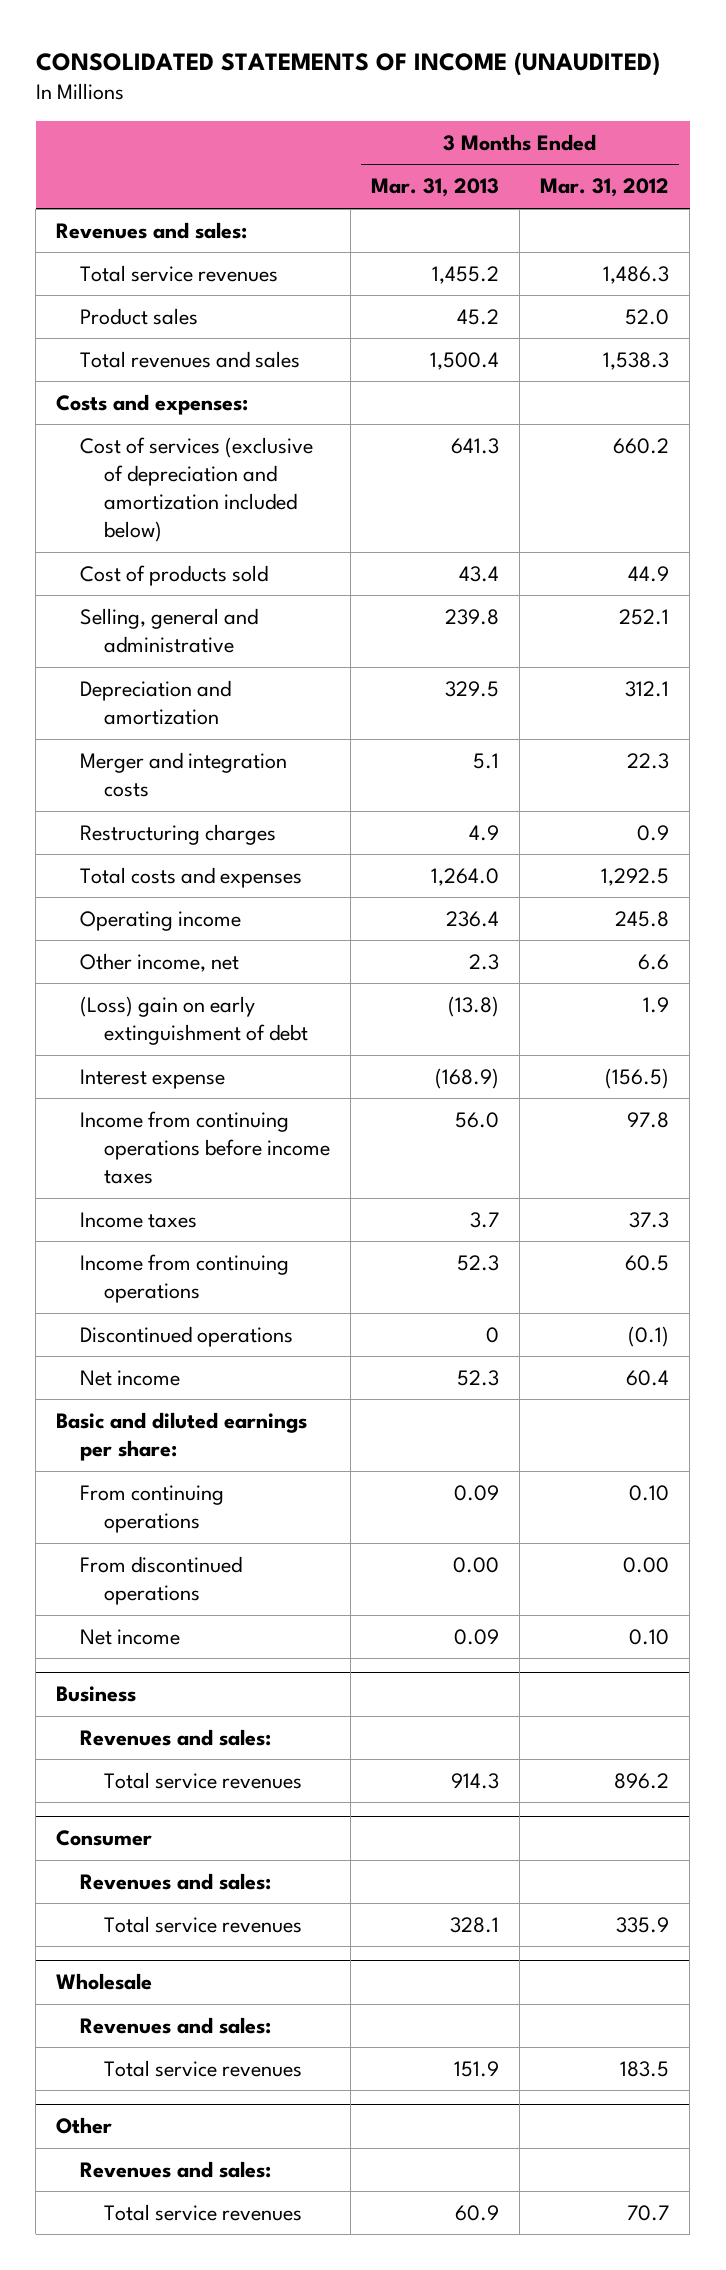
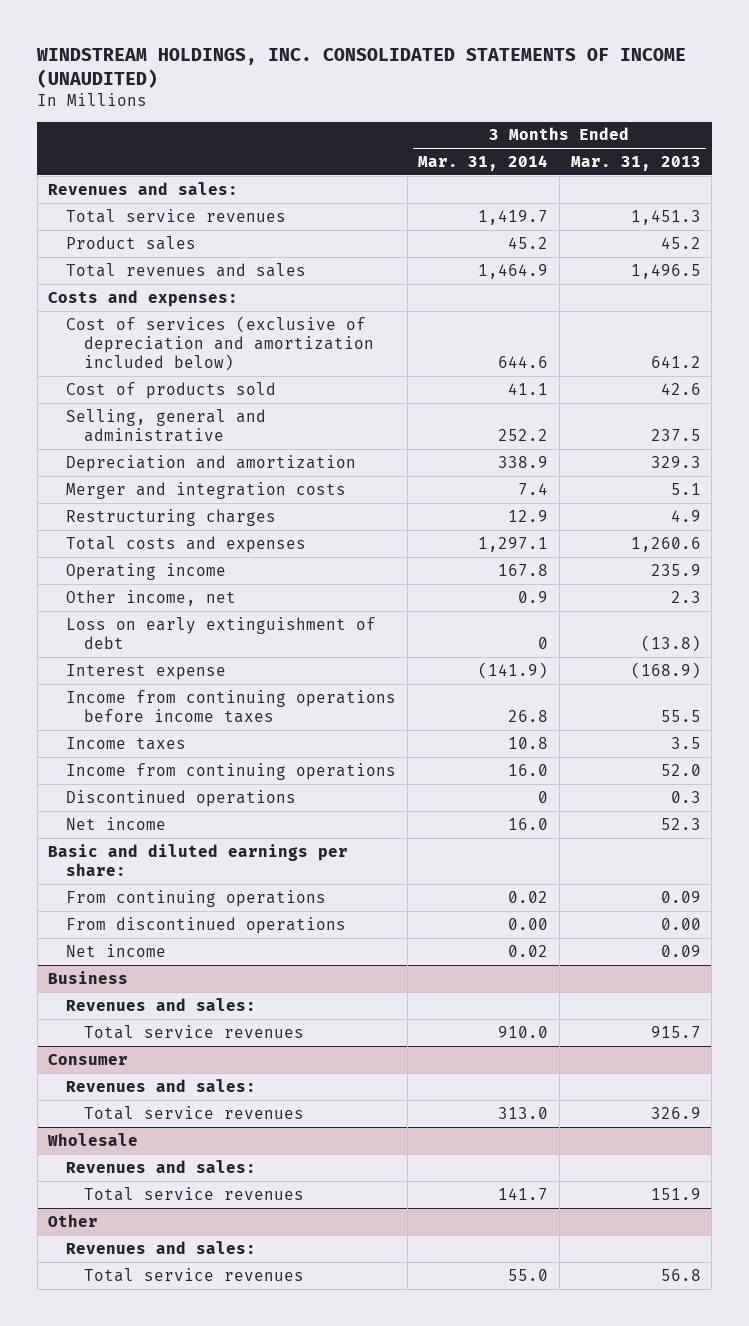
[35,51,660,76] CONSOLIDATED STATEMENTS OF INCOME (UNAUDITED) -> [36,48,687,89] WINDSTREAM HOLDINGS, INC. CONSOLIDATED STATEMENTS OF INCOME (UNAUDITED)
[540,178,670,198] Mar. 31, 2012 -> none
none -> [418,154,549,171] Mar. 31, 2014
[432,265,500,284] 1,455.2 -> [630,209,701,225] 1,451.3
[430,351,500,370] 1,500.4 -> [630,263,701,279] 1,496.5
[451,437,500,454] 641.3 -> [650,355,701,368] 641.2
[459,565,500,582] 43.4 -> [660,382,701,395] 42.6
[445,608,500,625] 239.8 -> [650,428,701,441] 237.5
[445,680,500,697] 329.5 -> [650,455,701,468] 329.3
[431,867,500,886] 1,264.0 -> [630,536,701,552] 1,260.6
[446,910,500,927] 236.4 -> [650,563,701,576] 235.9
[80,995,309,1046] (Loss) gain on early extinguishment of debt -> [66,616,377,649] Loss on early extinguishment of debt
[455,1111,500,1128] 56.0 -> [660,709,701,722] 55.5
[470,1211,500,1228] 3.7 -> [670,736,701,749] 3.5
[457,1254,500,1271] 52.3 -> [660,763,701,776] 52.0
[486,1326,500,1343] 0 -> [670,790,701,803] 0.3
[451,1772,500,1789] 914.3 -> [650,1025,701,1038] 915.7
[450,1916,500,1933] 328.1 -> [650,1106,701,1119] 326.9
[455,2204,500,2221] 60.9 -> [660,1268,701,1281] 56.8

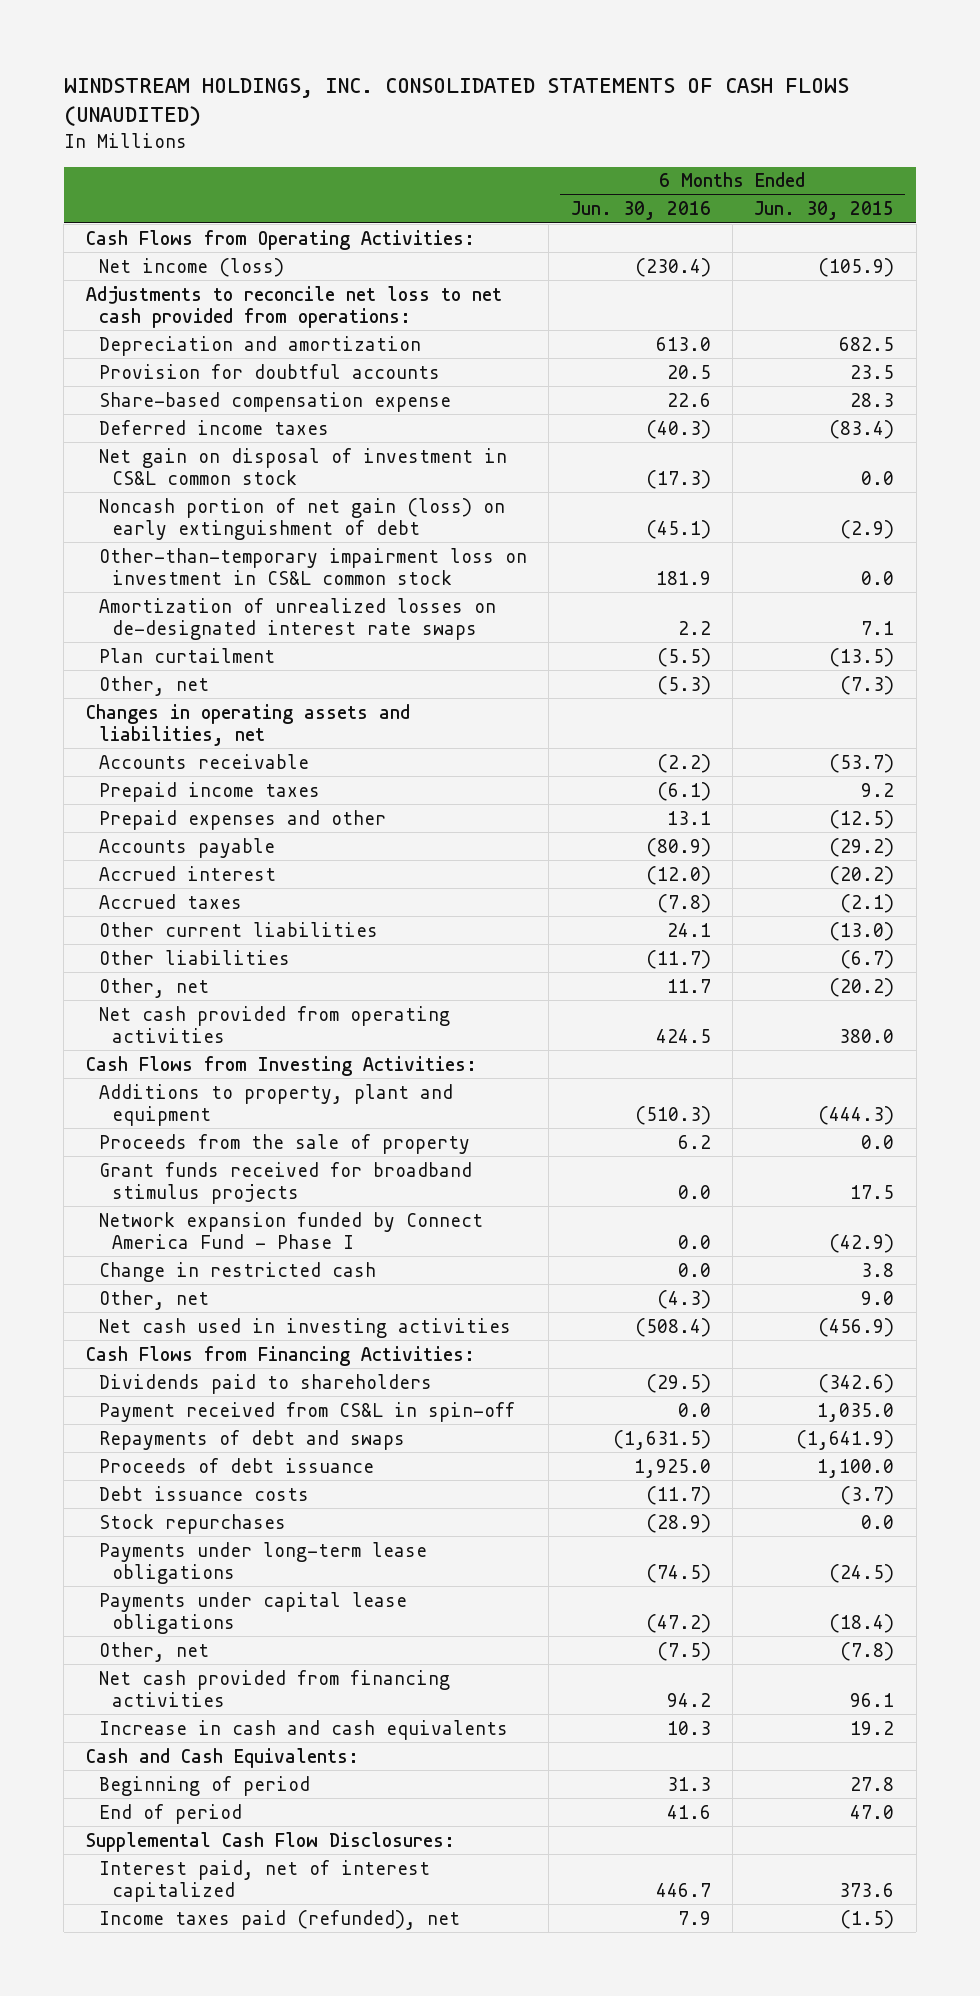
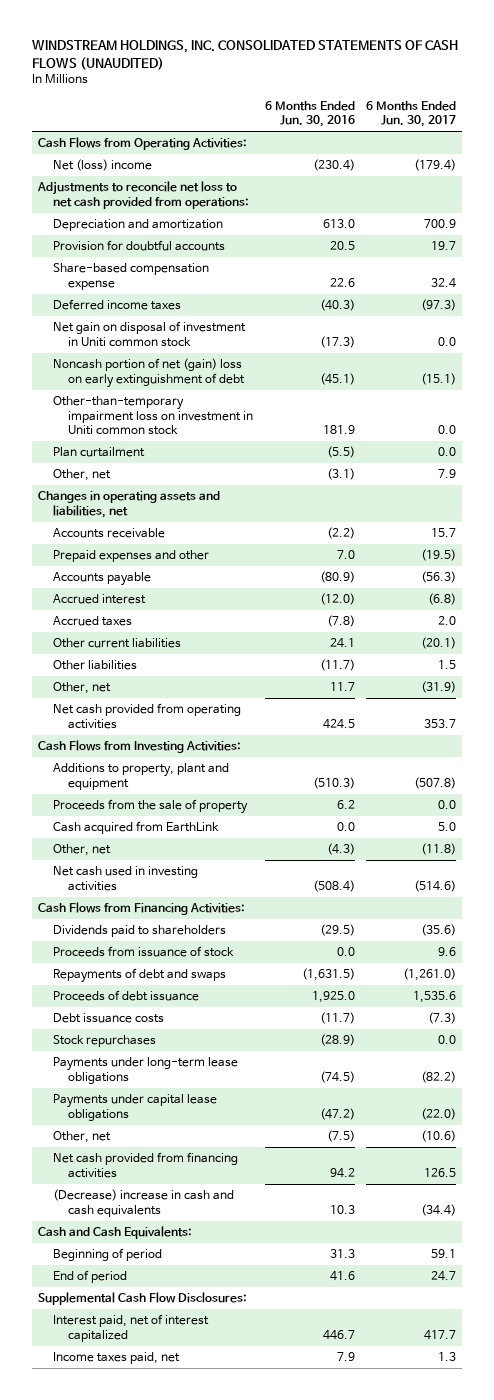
[754,201,895,221] Jun. 30, 2015 -> none
none -> [366,100,457,128] 6 Months Ended Jun. 30, 2017
[99,257,285,277] Net income (loss) -> [52,159,152,172] Net (loss) income
[99,597,497,640] Amortization of unrealized losses on de-designated interest rate swaps -> none
[99,447,508,485] Net gain on disposal of investment in CS&L common stock -> [52,321,246,347] Net gain on disposal of investment in Uniti common stock
[99,497,506,540] Noncash portion of net gain (loss) on early extinguishment of debt -> [52,358,246,388] Noncash portion of net (gain) loss on early extinguishment of debt
[99,547,528,585] Other-than-temporary impairment loss on investment in CS&L common stock -> [52,396,254,436] Other-than-temporary impairment loss on investment in Uniti common stock
[656,675,711,695] (5.3) -> [326,468,355,481] (3.1)
[99,781,321,802] Prepaid income taxes -> none
[666,810,711,825] 13.1 -> [336,550,355,560] 7.0
[99,1161,473,1204] Grant funds received for broadband stimulus projects -> none
[99,1211,484,1249] Network expansion funded by Connect America Fund - Phase I -> none
[99,1261,377,1282] Change in restricted cash -> none
none -> [52,821,219,835] Cash acquired from EarthLink
[99,1401,516,1422] Payment received from CS&L in spin-off -> none
none -> [52,946,234,958] Proceeds from issuance of stock
[99,1719,509,1740] Increase in cash and cash equivalents -> [52,1189,234,1217] (Decrease) increase in cash and cash equivalents
[99,1909,461,1930] Income taxes paid (refunded), net -> [52,1352,180,1365] Income taxes paid, net

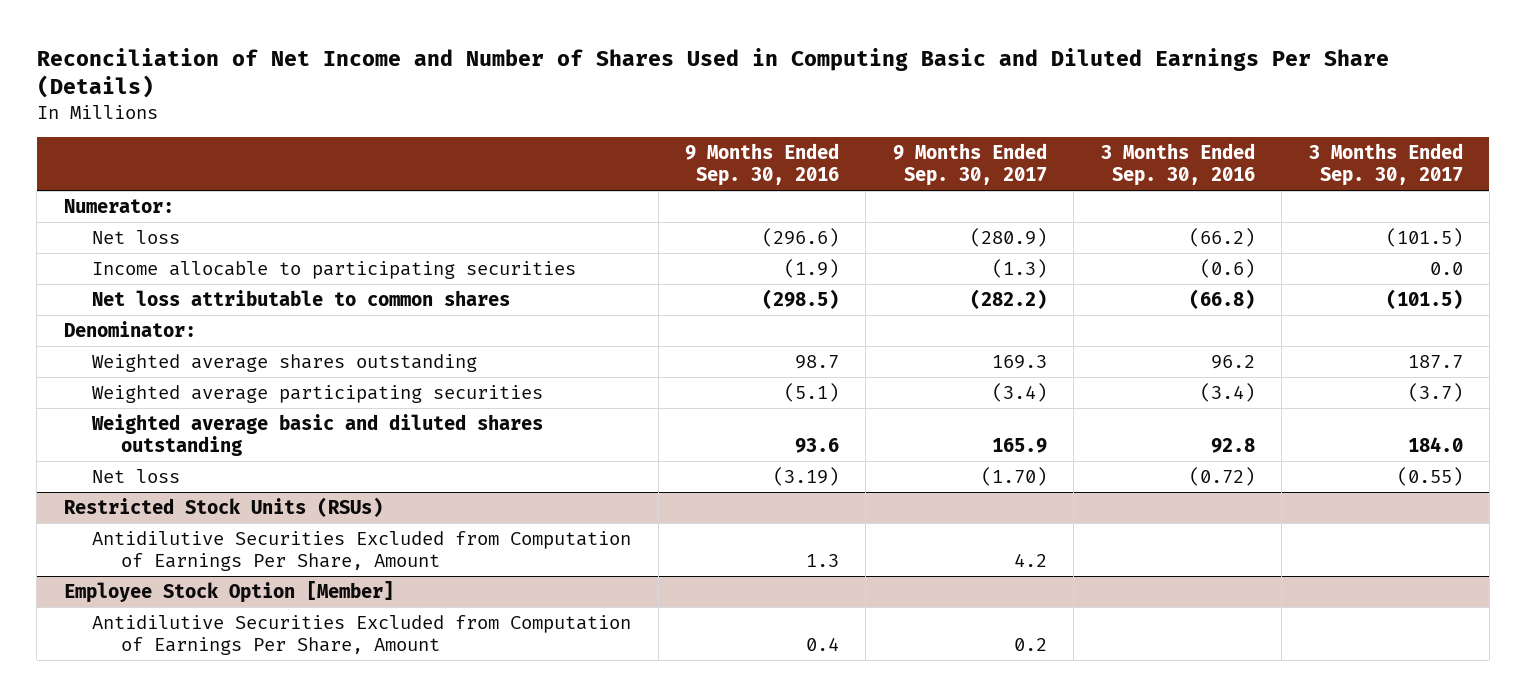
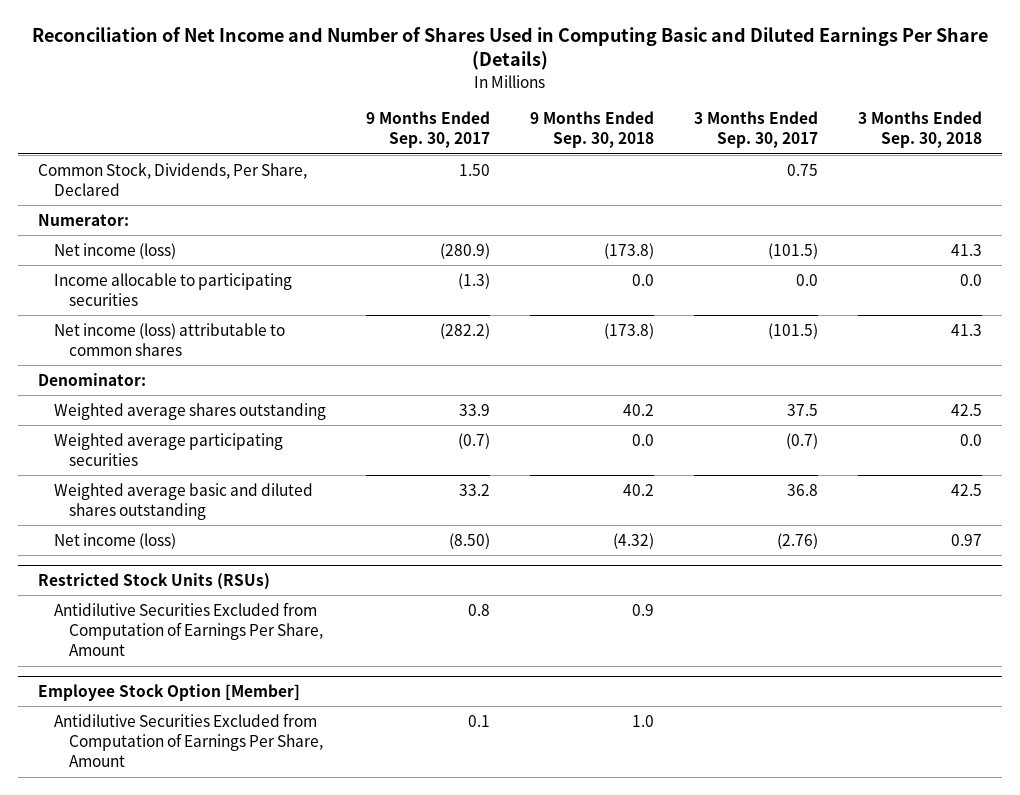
[685,143,840,187] 9 Months Ended Sep. 30, 2016 -> none
[1100,143,1255,187] 3 Months Ended Sep. 30, 2016 -> none
none -> [529,111,654,149] 9 Months Ended Sep. 30, 2018
none -> [857,111,982,149] 3 Months Ended Sep. 30, 2018
none -> [37,162,307,197] Common Stock, Dividends, Per Share, Declared
[92,230,181,245] Net loss -> [53,242,176,259] Net income (loss)
[92,290,511,307] Net loss attributable to common shares -> [53,322,285,357] Net income (loss) attributable to common shares
[991,355,1047,370] 169.3 -> [458,403,490,416] 33.9
[1407,355,1463,369] 187.7 -> [786,403,818,416] 37.5
[991,383,1047,403] (3.4) -> [457,432,490,449] (0.7)
[1407,383,1463,403] (3.7) -> [785,432,818,449] (0.7)
[991,437,1047,453] 165.9 -> [458,483,490,496] 33.2
[1407,436,1463,452] 184.0 -> [786,483,818,496] 36.8
[92,469,181,484] Net loss -> [53,532,176,549] Net income (loss)
[980,467,1047,487] (1.70) -> [448,532,490,549] (8.50)
[1396,467,1463,487] (0.55) -> [776,532,818,549] (2.76)
[1013,552,1047,567] 4.2 -> [467,603,490,616] 0.8
[1013,637,1047,651] 0.2 -> [467,714,490,727] 0.1

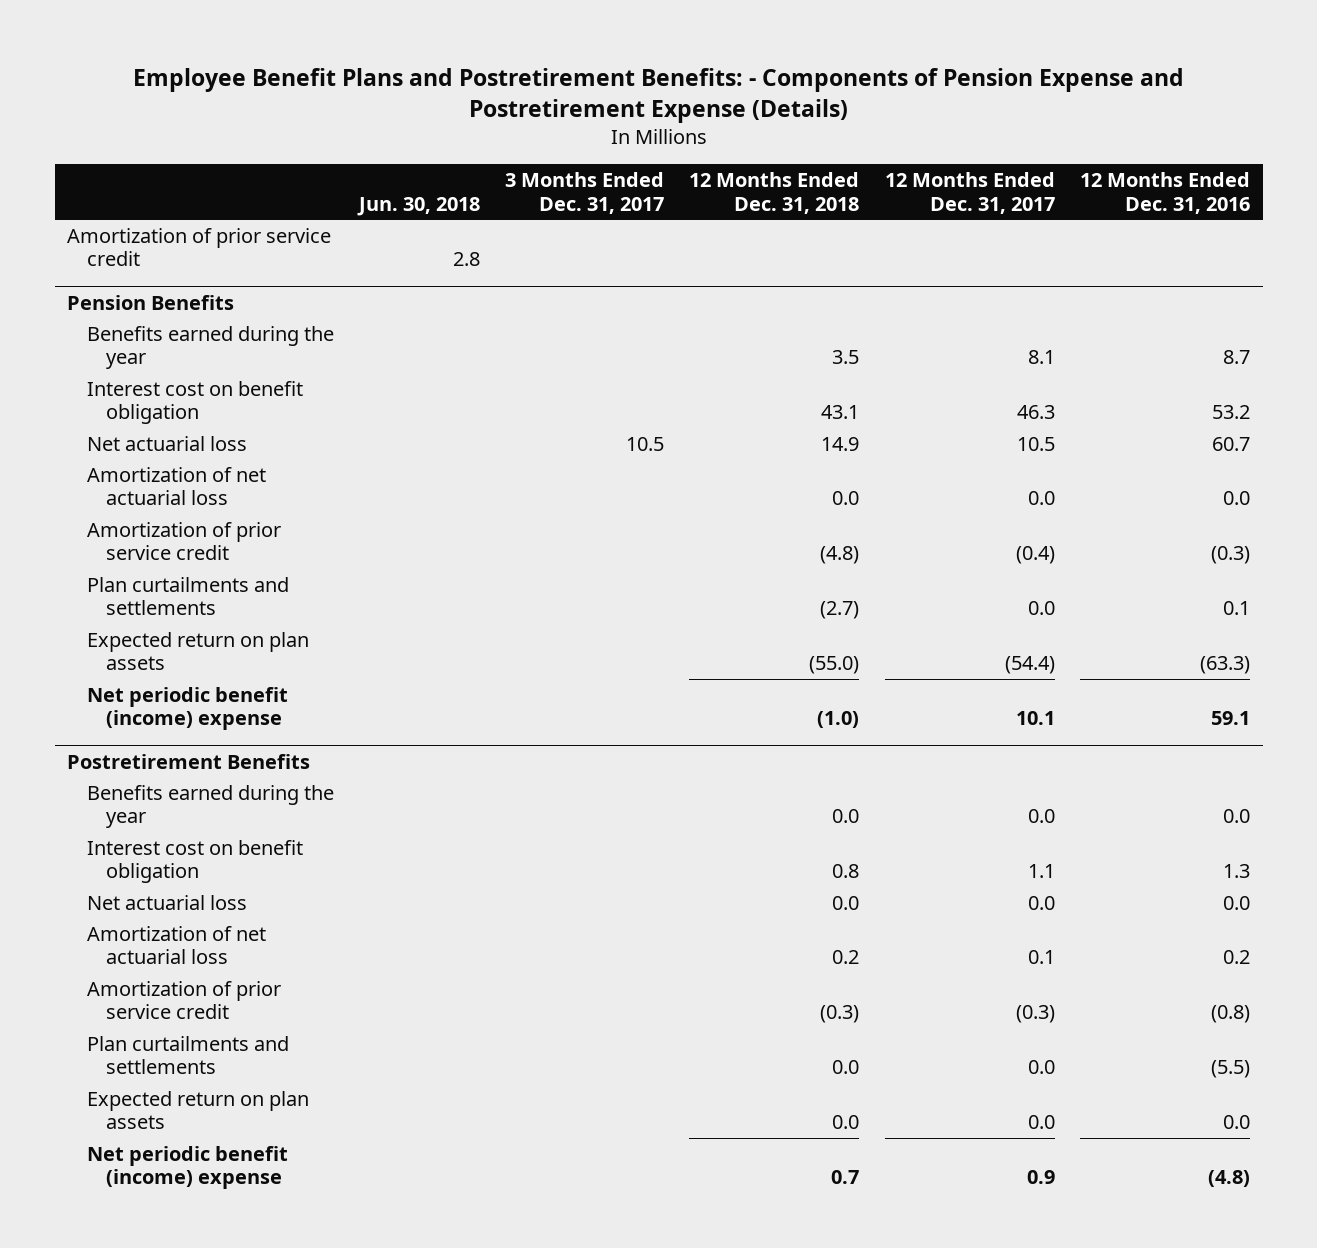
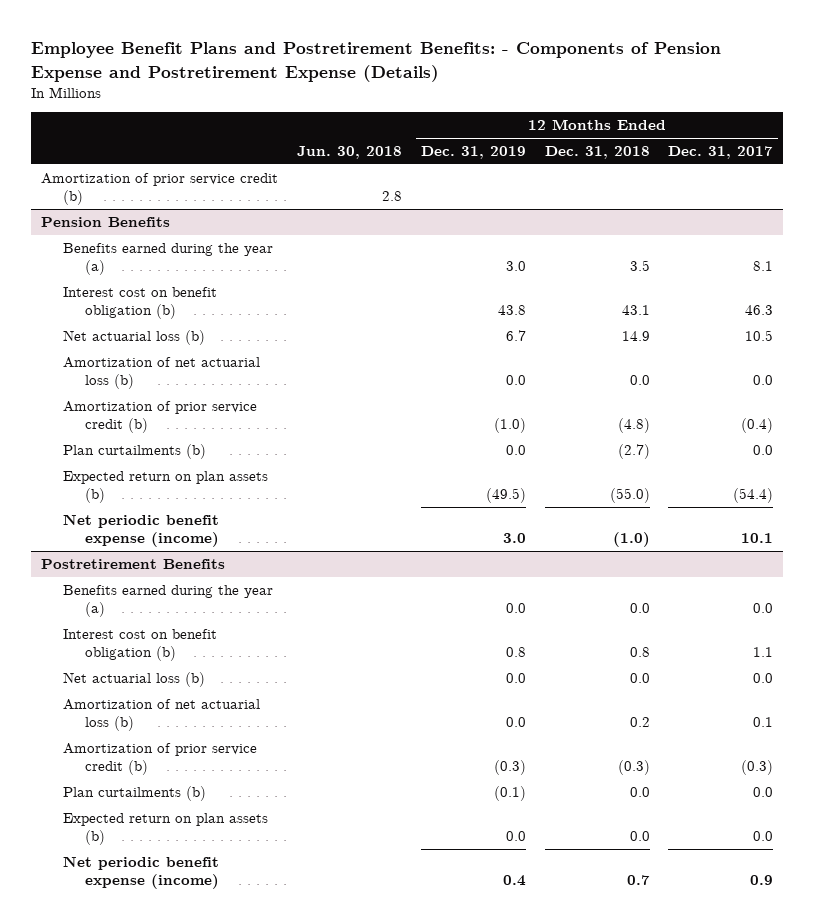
[505,172,665,214] 3 Months Ended Dec. 31, 2017 -> none
[1079,172,1250,214] 12 Months Ended Dec. 31, 2016 -> none
none -> [420,145,526,159] Dec. 31, 2019
[67,227,332,267] Amortization of prior service credit -> [40,172,278,206] Amortization of prior service credit (b)
[86,325,334,370] Benefits earned during the year -> [63,242,274,276] Benefits earned during the year (a)
[86,380,303,425] Interest cost on benefit obligation -> [63,286,218,320] Interest cost on benefit obligation (b)
[86,435,247,451] Net actuarial loss -> [63,329,206,345] Net actuarial loss (b)
[86,466,266,506] Amortization of net actuarial loss -> [63,356,261,390] Amortization of net actuarial loss (b)
[86,521,281,561] Amortization of prior service credit -> [63,400,258,434] Amortization of prior service credit (b)
[86,576,289,616] Plan curtailments and settlements -> [63,443,207,459] Plan curtailments (b)
[86,631,309,671] Expected return on plan assets -> [63,470,269,504] Expected return on plan assets (b)
[86,686,288,731] Net periodic benefit (income) expense -> [63,513,220,548] Net periodic benefit expense (income)
[86,784,334,829] Benefits earned during the year -> [63,584,274,618] Benefits earned during the year (a)
[86,839,303,884] Interest cost on benefit obligation -> [63,628,218,662] Interest cost on benefit obligation (b)
[86,894,247,910] Net actuarial loss -> [63,671,206,687] Net actuarial loss (b)
[86,925,266,965] Amortization of net actuarial loss -> [63,698,261,732] Amortization of net actuarial loss (b)
[86,980,281,1020] Amortization of prior service credit -> [63,742,258,776] Amortization of prior service credit (b)
[86,1035,289,1075] Plan curtailments and settlements -> [63,785,207,801] Plan curtailments (b)
[86,1090,309,1130] Expected return on plan assets -> [63,812,269,846] Expected return on plan assets (b)
[86,1145,288,1190] Net periodic benefit (income) expense -> [63,855,220,890] Net periodic benefit expense (income)

